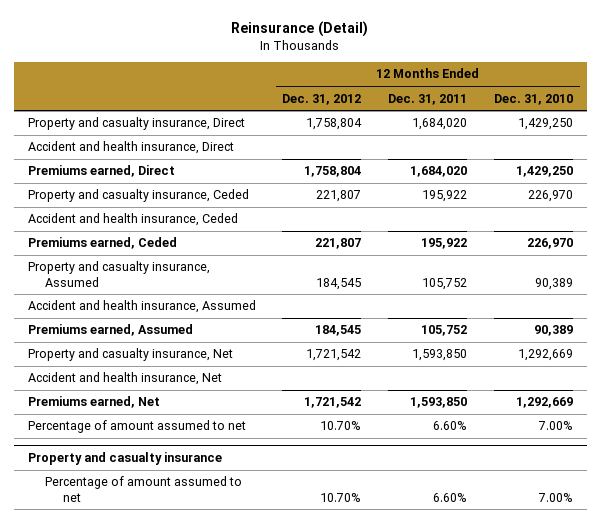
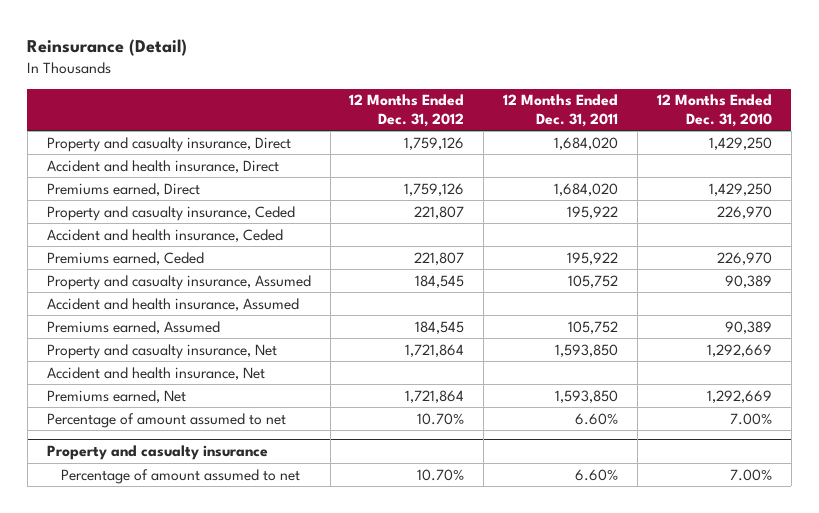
[306,118,363,131] 1,758,804 -> [404,136,465,150] 1,759,126
[304,166,362,178] 1,758,804 -> [404,182,465,196] 1,759,126
[306,349,362,362] 1,721,542 -> [405,343,465,357] 1,721,864
[304,397,362,409] 1,721,542 -> [405,389,465,403] 1,721,864

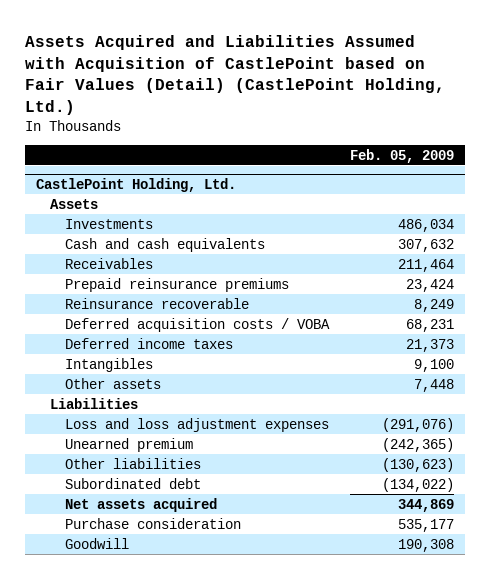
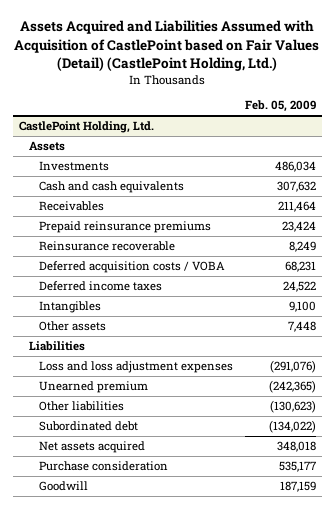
[406,338,455,352] 21,373 -> [282,281,316,293] 24,522
[398,498,455,512] 344,869 -> [276,441,316,453] 348,018
[398,538,455,552] 190,308 -> [279,481,316,493] 187,159

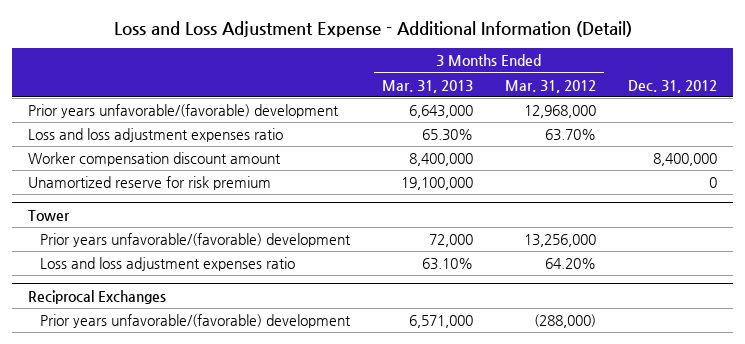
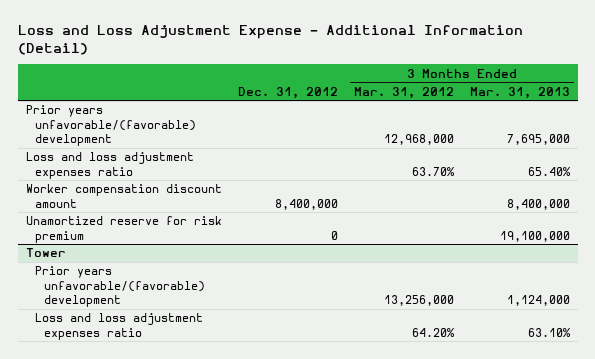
[408,105,473,119] 6,643,000 -> [506,133,570,145] 7,695,000
[421,129,473,142] 65.30% -> [527,166,571,176] 65.40%
[428,234,473,248] 72,000 -> [506,294,570,306] 1,124,000
[27,289,166,304] Reciprocal Exchanges -> none
[39,314,351,329] Prior years unfavorable/(favorable) development -> none

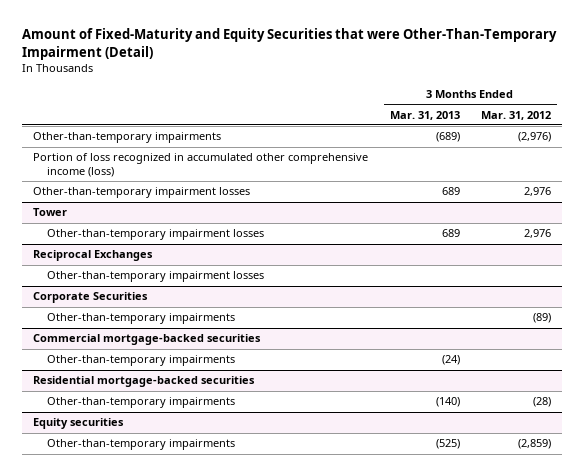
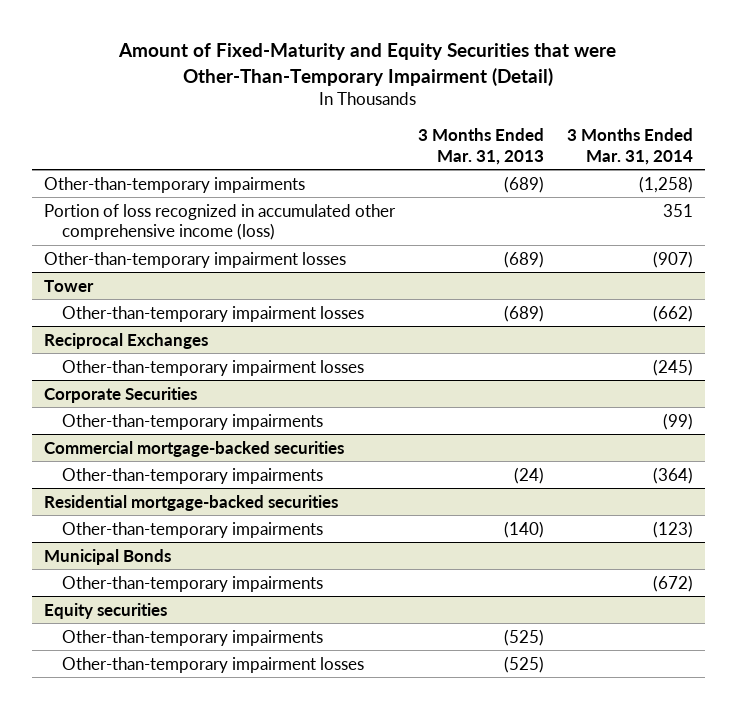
[481,110,552,120] Mar. 31, 2012 -> none
none -> [567,127,694,165] 3 Months Ended Mar. 31, 2014
[441,187,460,196] 689 -> [503,250,544,268] (689)
[441,229,460,238] 689 -> [503,304,544,322] (689)
none -> [43,548,171,565] Municipal Bonds
none -> [62,575,324,592] Other-than-temporary impairments
none -> [62,656,365,673] Other-than-temporary impairment losses

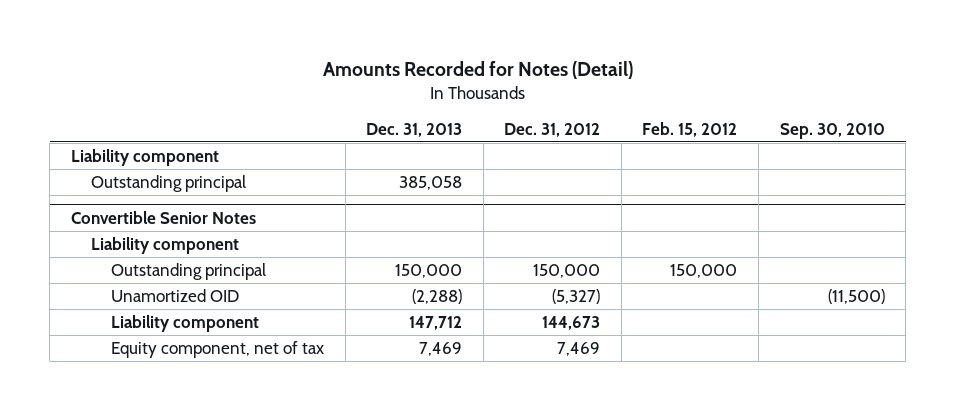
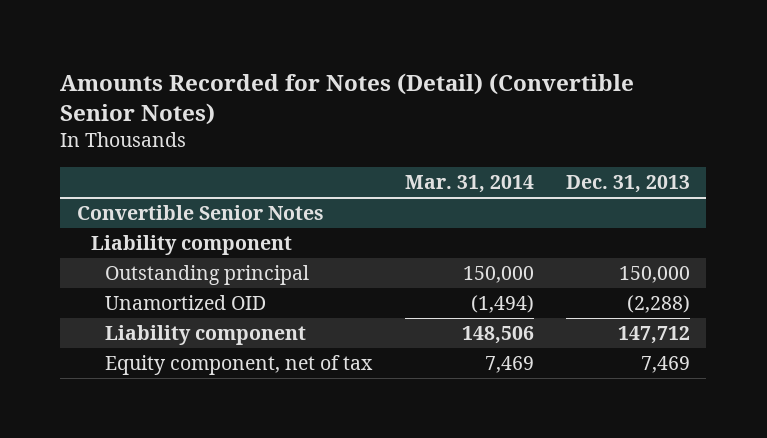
[322,60,633,79] Amounts Recorded for Notes (Detail) -> [60,72,635,125] Amounts Recorded for Notes (Detail) (Convertible Senior Notes)
[504,122,601,137] Dec. 31, 2012 -> none
[642,121,738,137] Feb. 15, 2012 -> none
[779,122,885,139] Sep. 30, 2010 -> none
none -> [404,174,534,193] Mar. 31, 2014
[70,148,219,166] Liability component -> none
[90,174,246,192] Outstanding principal -> none

